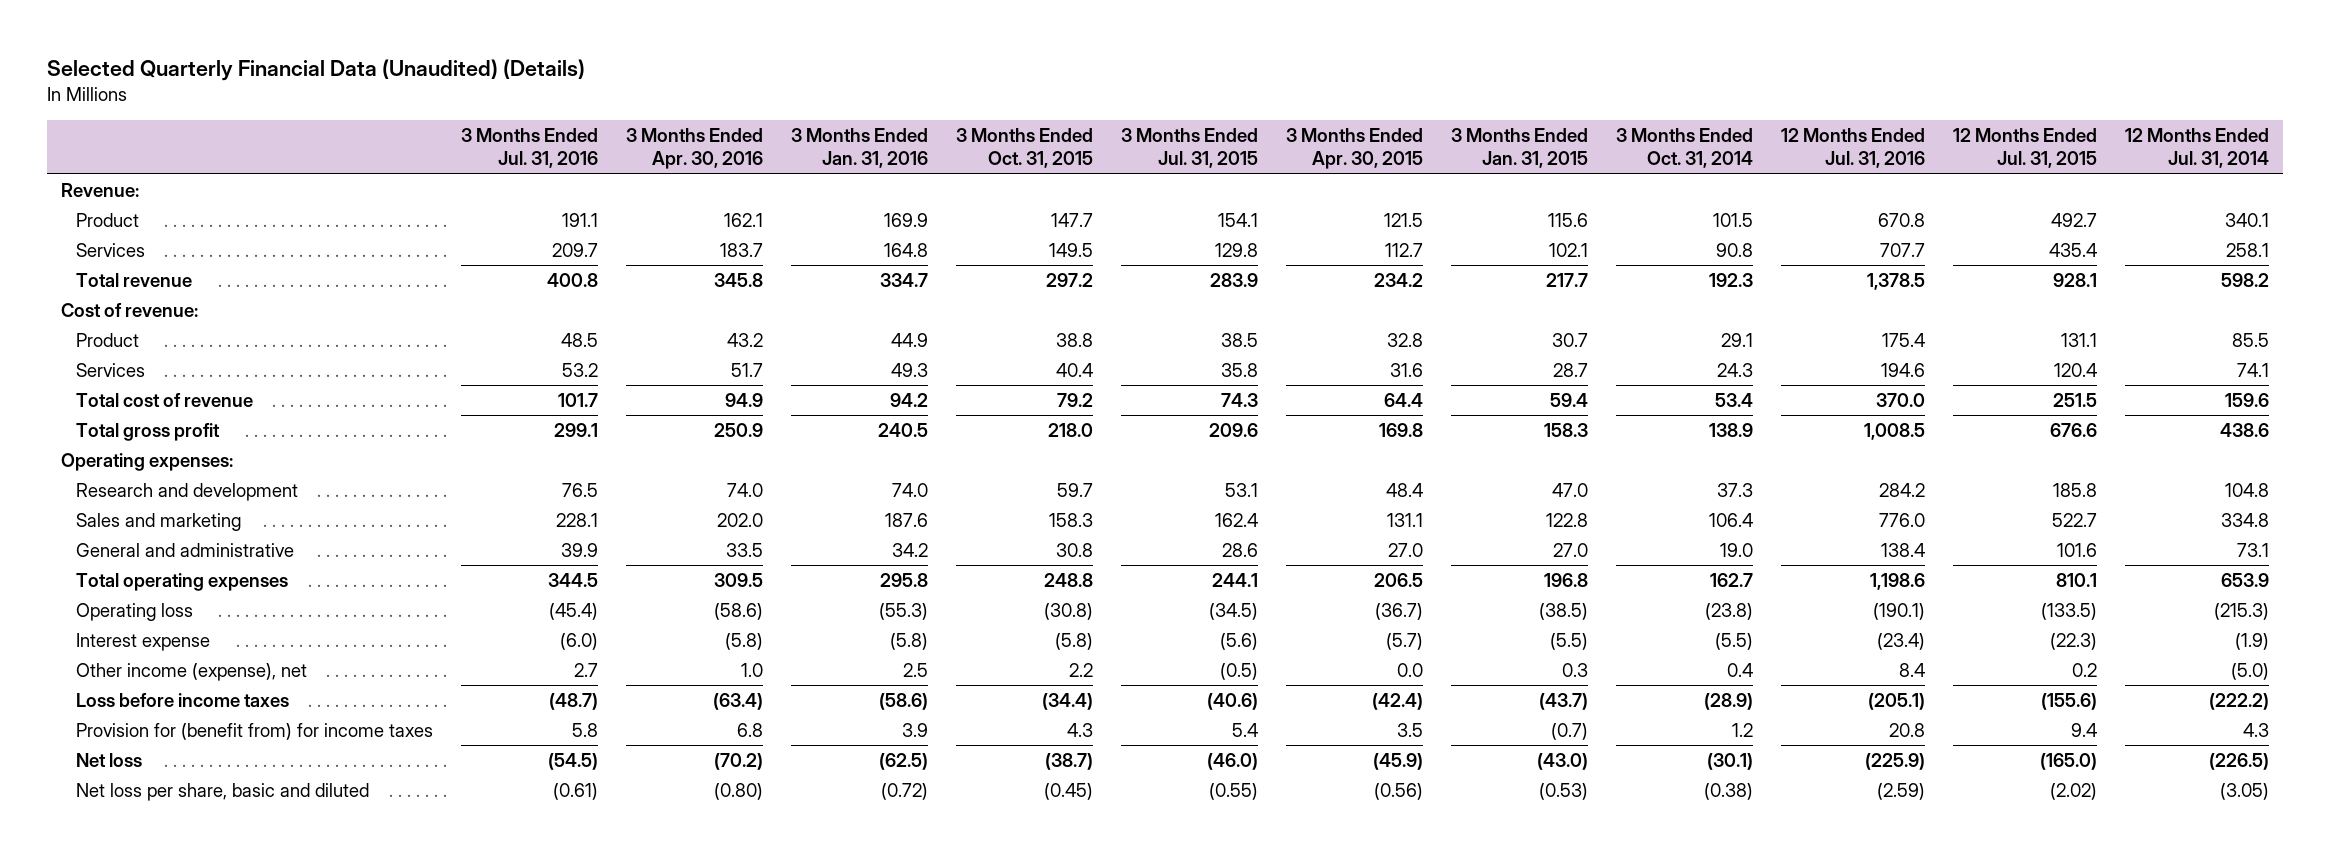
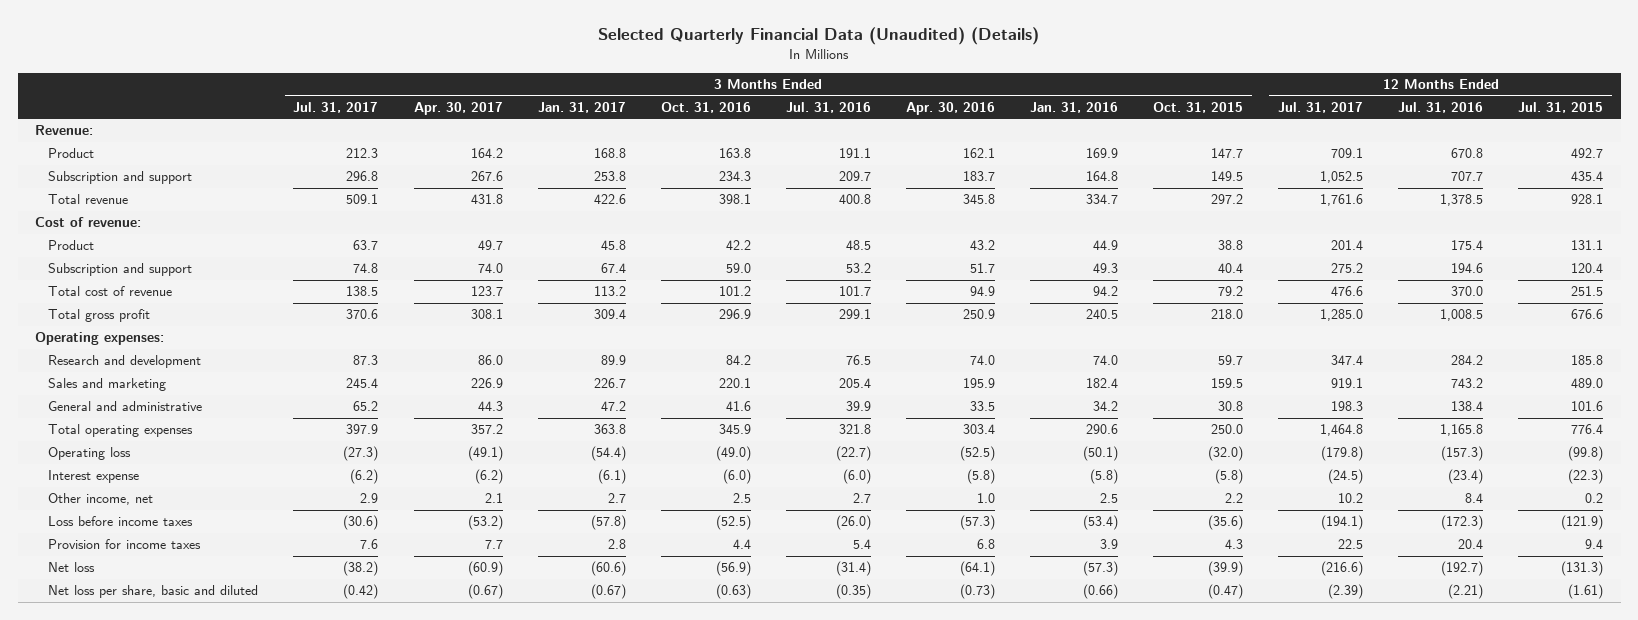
[1120,127,1258,169] 3 Months Ended Jul. 31, 2015 -> none
[1285,127,1423,170] 3 Months Ended Apr. 30, 2015 -> none
[1450,127,1588,169] 3 Months Ended Jan. 31, 2015 -> none
[1615,127,1753,169] 3 Months Ended Oct. 31, 2014 -> none
[2124,127,2269,169] 12 Months Ended Jul. 31, 2014 -> none
none -> [293,101,379,113] Jul. 31, 2017
none -> [413,101,503,115] Apr. 30, 2017
none -> [537,101,626,113] Jan. 31, 2017
none -> [660,101,751,113] Oct. 31, 2016
none -> [1278,101,1364,113] Jul. 31, 2017
[75,242,145,257] Services -> [48,171,193,185] Subscription and support
[75,362,145,377] Services -> [48,263,193,277] Subscription and support
[555,512,598,527] 228.1 -> [838,378,871,389] 205.4
[716,512,763,527] 202.0 -> [962,378,995,389] 195.9
[884,512,928,527] 187.6 -> [1085,378,1118,389] 182.4
[1048,512,1093,527] 158.3 -> [1210,378,1243,389] 159.5
[1878,512,1925,527] 776.0 -> [1451,378,1484,389] 743.2
[2051,512,2097,527] 522.7 -> [1571,378,1604,389] 489.0
[547,572,598,587] 344.5 -> [838,424,871,435] 321.8
[713,572,763,587] 309.5 -> [962,424,995,435] 303.4
[879,572,928,587] 295.8 -> [1085,424,1118,435] 290.6
[1043,572,1093,587] 248.8 -> [1210,424,1243,435] 250.0
[1869,572,1925,590] 1,198.6 -> [1440,424,1484,437] 1,165.8
[2055,572,2097,587] 810.1 -> [1571,424,1604,435] 776.4
[548,602,598,620] (45.4) -> [835,446,871,462] (22.7)
[713,602,763,620] (58.6) -> [959,446,995,462] (52.5)
[878,602,928,620] (55.3) -> [1082,446,1118,462] (50.1)
[1043,602,1093,620] (30.8) -> [1207,446,1243,462] (32.0)
[1872,602,1925,620] (190.1) -> [1441,446,1484,462] (157.3)
[2040,602,2097,620] (133.5) -> [1568,446,1604,462] (99.8)
[75,662,307,681] Other income (expense), net -> [48,493,154,506] Other income, net
[548,692,598,710] (48.7) -> [835,515,871,531] (26.0)
[712,692,763,710] (63.4) -> [959,515,995,531] (57.3)
[878,692,928,710] (58.6) -> [1082,515,1118,531] (53.4)
[1041,692,1093,710] (34.4) -> [1207,515,1243,531] (35.6)
[1867,692,1925,710] (205.1) -> [1441,515,1484,531] (172.3)
[2040,692,2097,710] (155.6) -> [1561,515,1604,531] (121.9)
[75,722,433,740] Provision for (benefit from) for income taxes -> [48,539,202,550] Provision for income taxes
[571,722,598,737] 5.8 -> [852,539,871,550] 5.4
[1888,722,1925,737] 20.8 -> [1458,539,1484,550] 20.4
[547,752,598,770] (54.5) -> [835,561,871,577] (31.4)
[713,752,763,770] (70.2) -> [959,561,995,577] (64.1)
[878,752,928,770] (62.5) -> [1082,561,1118,577] (57.3)
[1044,752,1093,770] (38.7) -> [1207,561,1243,577] (39.9)
[1864,752,1925,770] (225.9) -> [1441,561,1484,577] (192.7)
[2039,752,2097,770] (165.0) -> [1561,561,1604,577] (131.3)
[552,782,598,800] (0.61) -> [835,584,871,600] (0.35)
[713,782,763,800] (0.80) -> [959,584,995,600] (0.73)
[880,782,928,800] (0.72) -> [1082,584,1118,600] (0.66)
[1043,782,1093,800] (0.45) -> [1207,584,1243,600] (0.47)
[1876,782,1925,800] (2.59) -> [1448,584,1484,600] (2.21)
[2049,782,2097,800] (2.02) -> [1568,584,1604,600] (1.61)

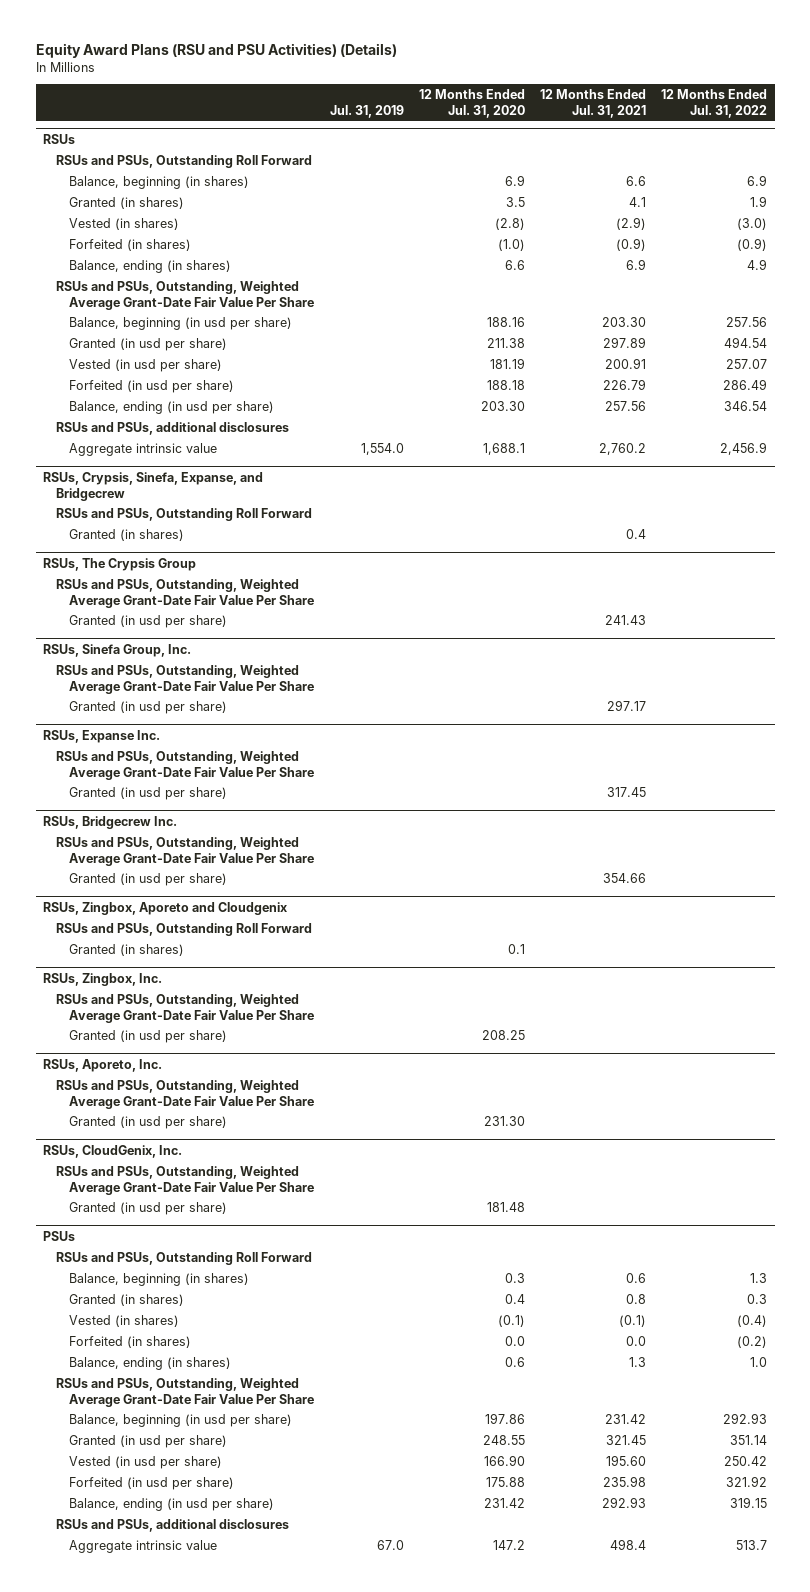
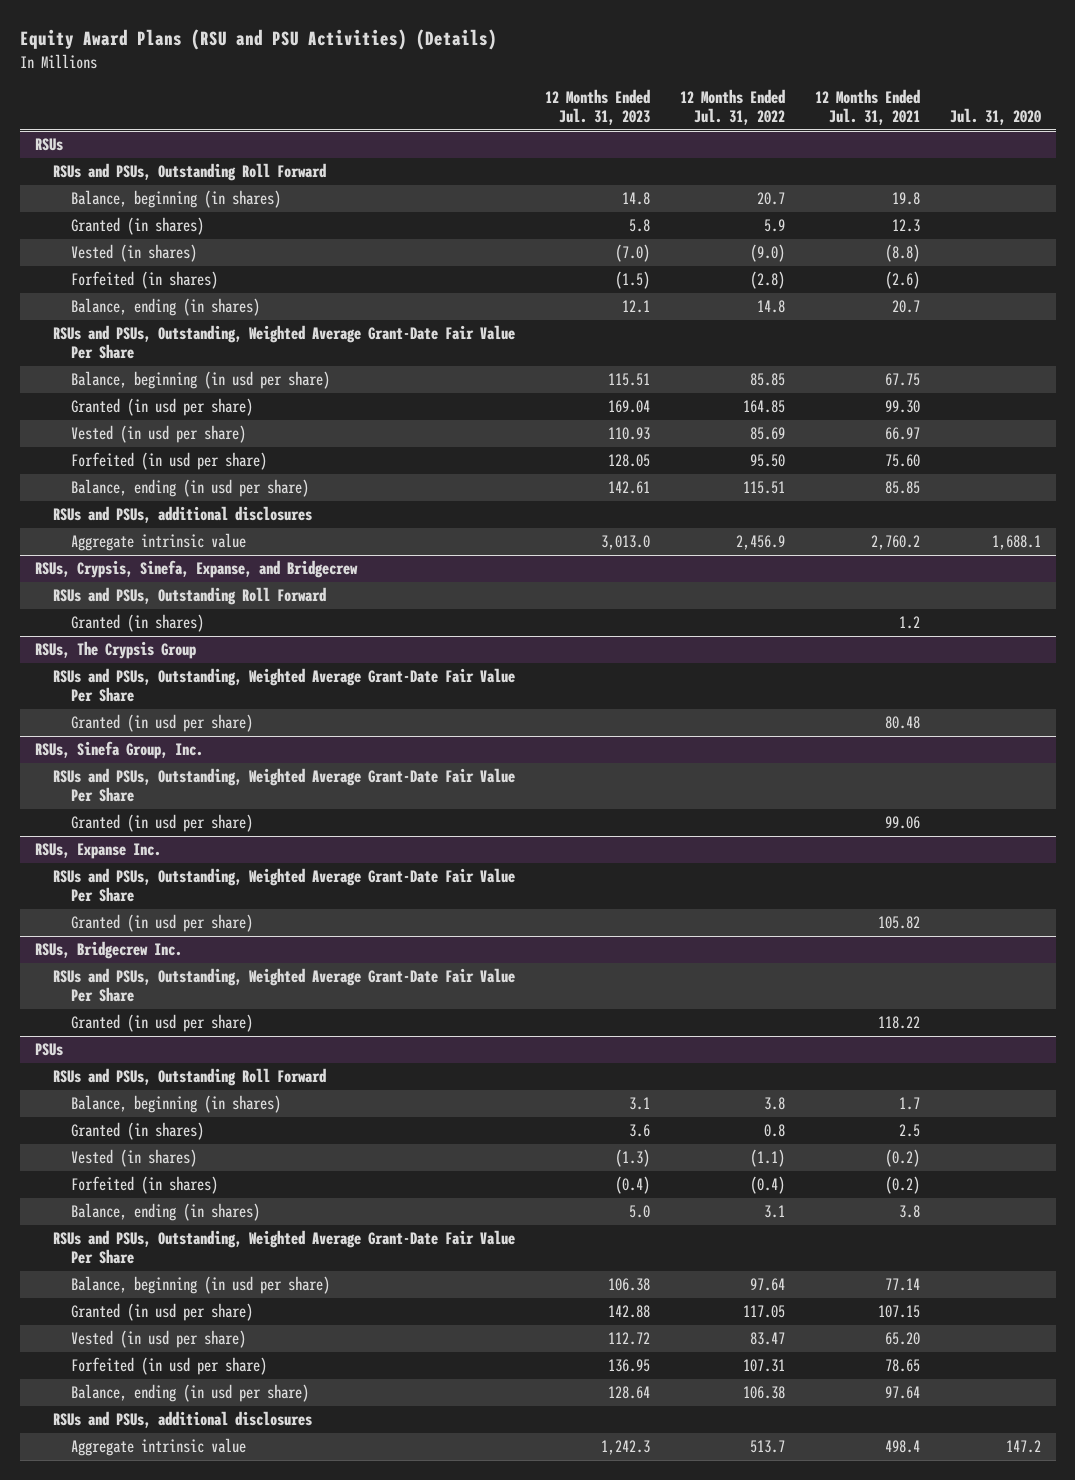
[329,104,404,118] Jul. 31, 2019 -> none
[418,88,525,118] 12 Months Ended Jul. 31, 2020 -> none
none -> [544,89,650,126] 12 Months Ended Jul. 31, 2023
none -> [949,108,1041,126] Jul. 31, 2020
[625,175,646,186] 6.6 -> [891,192,920,206] 19.8
[747,174,768,186] 6.9 -> [756,192,785,206] 20.7
[628,196,646,207] 4.1 -> [891,219,920,233] 12.3
[750,195,768,207] 1.9 -> [763,219,785,233] 5.9
[615,216,646,230] (2.9) -> [884,244,920,263] (8.8)
[737,217,768,230] (3.0) -> [749,244,785,263] (9.0)
[615,237,646,251] (0.9) -> [884,271,920,290] (2.6)
[737,237,768,251] (0.9) -> [749,271,785,290] (2.8)
[625,258,646,270] 6.9 -> [891,300,920,314] 20.7
[747,258,768,270] 4.9 -> [756,300,785,314] 14.8
[601,316,646,327] 203.30 -> [884,373,920,387] 67.75
[726,316,768,327] 257.56 -> [749,373,785,387] 85.85
[602,336,646,348] 297.89 -> [884,400,920,414] 99.30
[724,336,768,348] 494.54 -> [742,400,785,414] 164.85
[604,357,646,369] 200.91 -> [884,427,920,441] 66.97
[726,358,768,369] 257.07 -> [749,427,785,441] 85.69
[602,378,646,390] 226.79 -> [884,454,920,468] 75.60
[723,378,768,390] 286.49 -> [749,454,785,468] 95.50
[604,400,646,411] 257.56 -> [884,481,920,495] 85.85
[724,400,768,411] 346.54 -> [742,481,785,495] 115.51
[625,528,646,539] 0.4 -> [898,616,920,630] 1.2
[604,614,646,625] 241.43 -> [884,716,920,730] 80.48
[606,699,646,711] 297.17 -> [884,816,920,830] 99.06
[606,786,646,797] 317.45 -> [877,916,920,930] 105.82
[43,901,288,915] RSUs, Zingbox, Aporeto and Cloudgenix -> none
[56,922,313,936] RSUs and PSUs, Outstanding Roll Forward -> none
[69,943,185,956] Granted (in shares) -> none
[43,972,163,986] RSUs, Zingbox, Inc. -> none
[56,993,315,1023] RSUs and PSUs, Outstanding, Weighted Average Grant-Date Fair Value Per Share -> none
[69,1029,228,1043] Granted (in usd per share) -> none
[43,1058,163,1072] RSUs, Aporeto, Inc. -> none
[56,1079,315,1109] RSUs and PSUs, Outstanding, Weighted Average Grant-Date Fair Value Per Share -> none
[69,1115,228,1129] Granted (in usd per share) -> none
[43,1144,183,1158] RSUs, CloudGenix, Inc. -> none
[56,1165,315,1195] RSUs and PSUs, Outstanding, Weighted Average Grant-Date Fair Value Per Share -> none
[69,1201,228,1215] Granted (in usd per share) -> none
[602,872,646,883] 354.66 -> [877,1016,920,1030] 118.22
[625,1272,646,1283] 0.6 -> [898,1097,920,1111] 1.7
[750,1272,768,1283] 1.3 -> [763,1097,785,1111] 3.8
[625,1293,646,1304] 0.8 -> [898,1124,920,1138] 2.5
[747,1293,768,1304] 0.3 -> [763,1124,785,1138] 0.8
[618,1314,646,1327] (0.1) -> [884,1149,920,1168] (0.2)
[737,1314,768,1327] (0.4) -> [749,1149,785,1168] (1.1)
[625,1335,646,1346] 0.0 -> [884,1176,920,1195] (0.2)
[737,1335,768,1348] (0.2) -> [749,1176,785,1195] (0.4)
[628,1356,646,1367] 1.3 -> [898,1205,920,1219] 3.8
[750,1356,768,1367] 1.0 -> [763,1205,785,1219] 3.1
[604,1413,646,1424] 231.42 -> [884,1278,920,1292] 77.14
[723,1412,768,1424] 292.93 -> [749,1278,785,1292] 97.64
[605,1434,646,1445] 321.45 -> [877,1305,920,1319] 107.15
[730,1434,768,1445] 351.14 -> [742,1305,785,1319] 117.05
[605,1454,646,1466] 195.60 -> [884,1332,920,1346] 65.20
[724,1455,768,1466] 250.42 -> [749,1332,785,1346] 83.47
[602,1475,646,1487] 235.98 -> [884,1359,920,1373] 78.65
[726,1475,768,1487] 321.92 -> [742,1359,785,1373] 107.31
[601,1496,646,1508] 292.93 -> [884,1386,920,1400] 97.64
[730,1496,768,1508] 319.15 -> [742,1386,785,1400] 106.38

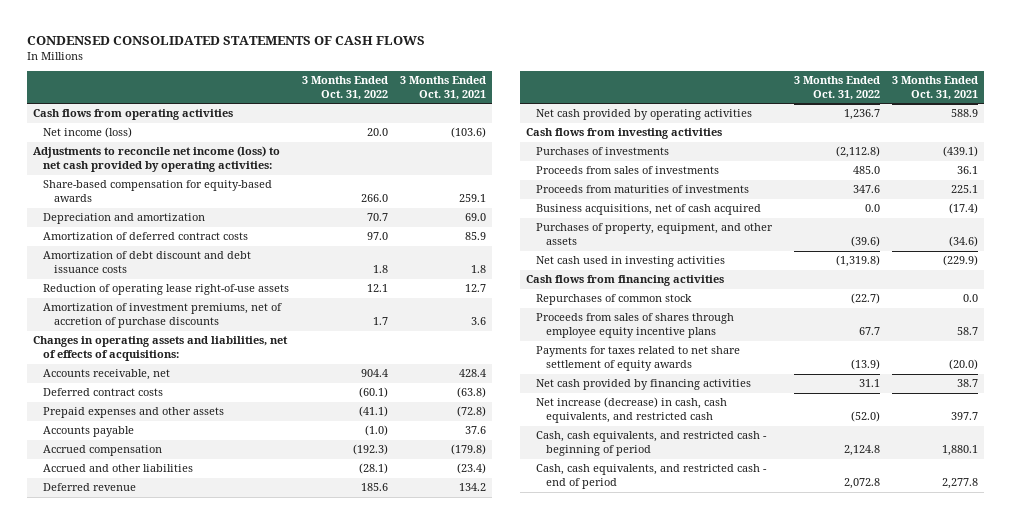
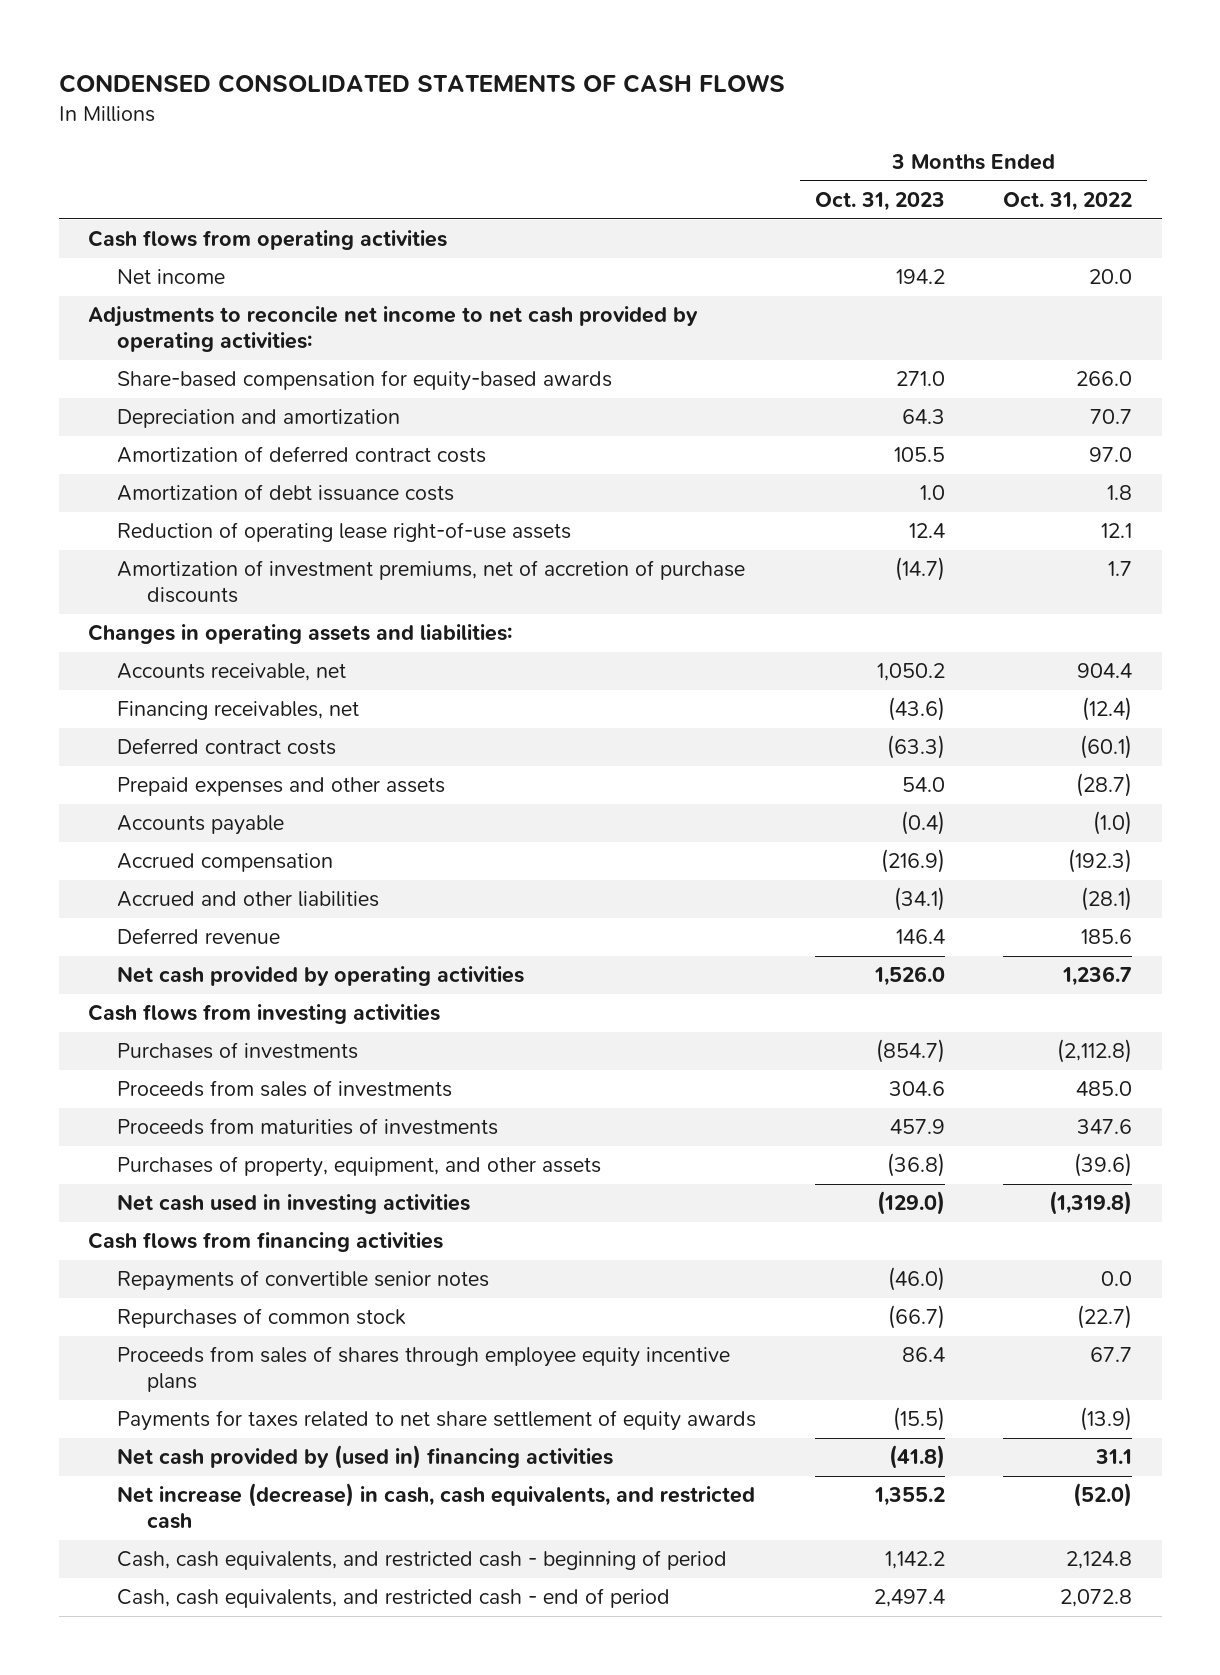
[399,76,486,101] 3 Months Ended Oct. 31, 2021 -> none
none -> [814,191,945,211] Oct. 31, 2023
[43,127,133,139] Net income (loss) -> [117,269,226,285] Net income
[33,146,281,173] Adjustments to reconcile net income (loss) to net cash provided by operating activities: -> [87,306,698,352] Adjustments to reconcile net income to net cash provided by operating activities:
[43,251,252,274] Amortization of debt discount and debt issuance costs -> [117,484,455,502] Amortization of debt issuance costs
[33,336,289,362] Changes in operating assets and liabilities, net of effects of acquisitions: -> [87,624,512,645] Changes in operating assets and liabilities:
none -> [117,701,360,721] Financing receivables, net
[358,406,388,418] (41.1) -> [1076,773,1133,798] (28.7)
[535,204,761,216] Business acquisitions, net of cash acquired -> none
none -> [117,1270,490,1292] Repayments of convertible senior notes
[535,379,751,391] Net cash provided by financing activities -> [117,1445,614,1470] Net cash provided by (used in) financing activities

